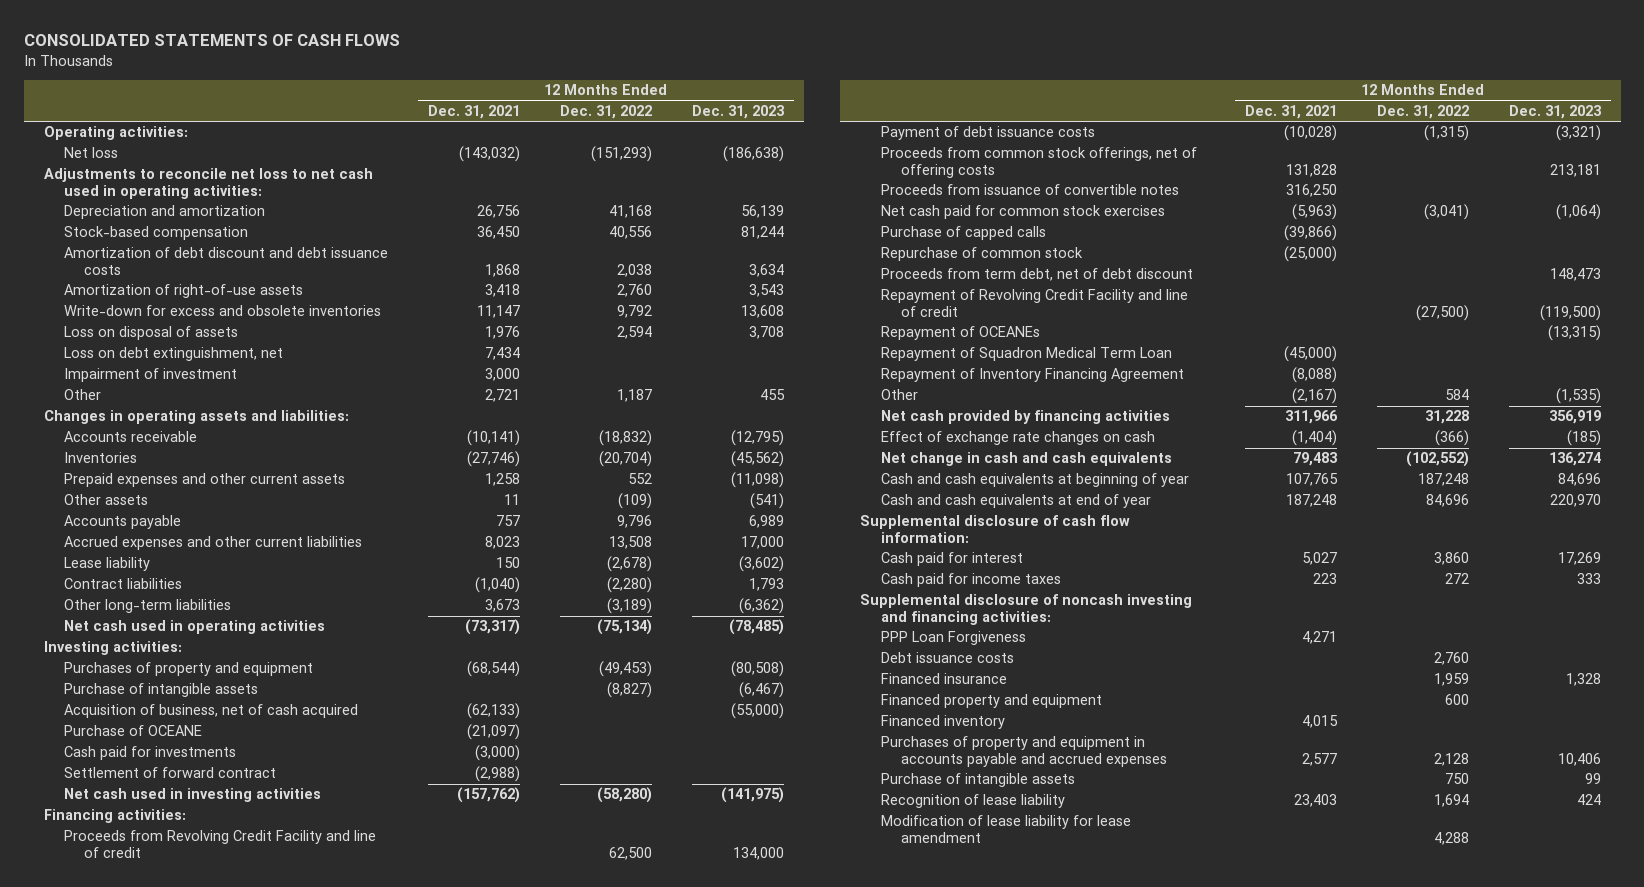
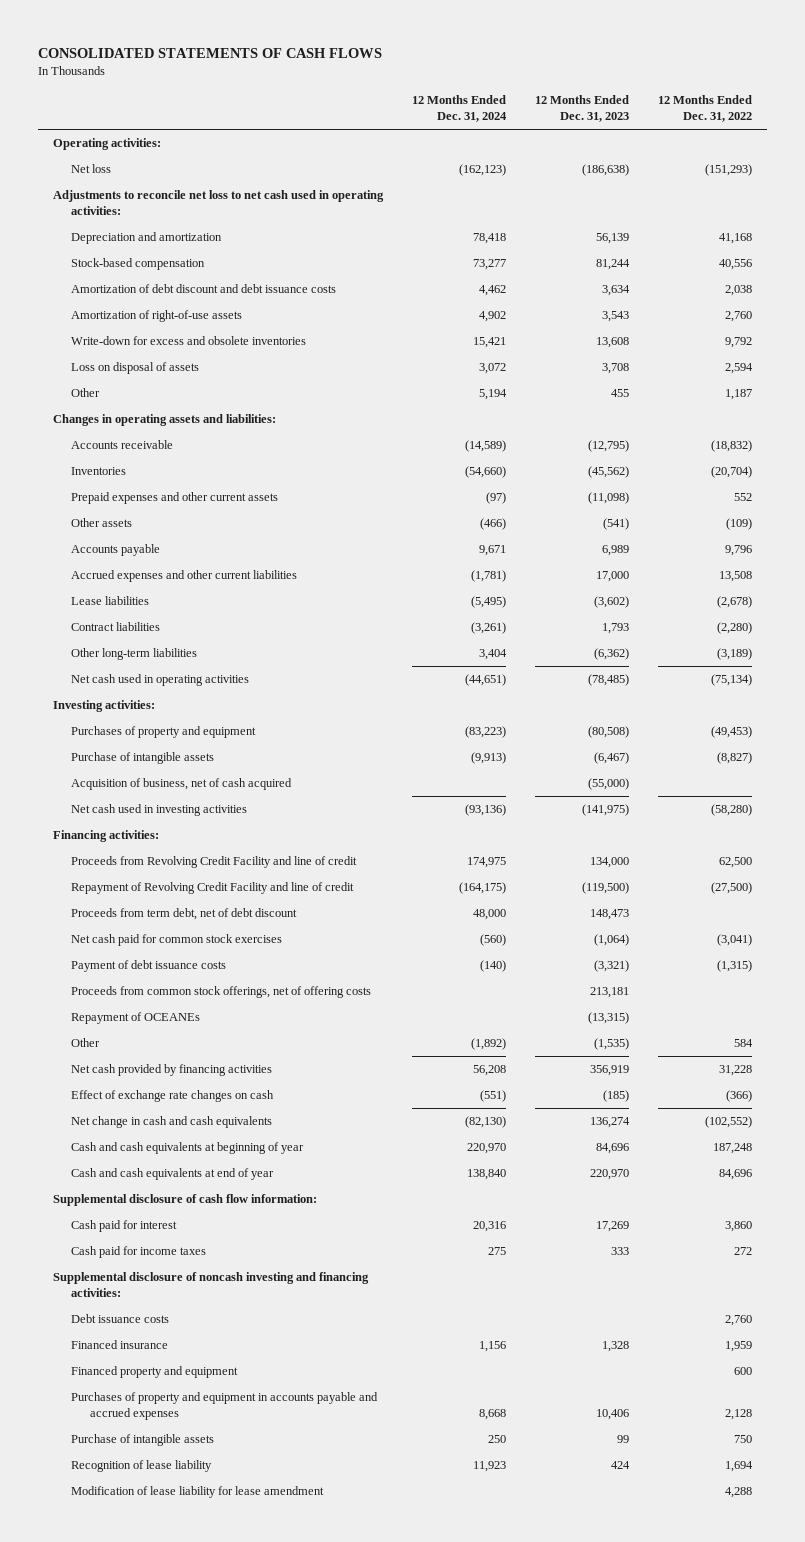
[428,105,521,120] Dec. 31, 2021 -> none
none -> [411,95,507,123] 12 Months Ended Dec. 31, 2024
[64,347,284,362] Loss on debt extinguishment, net -> none
[64,368,238,383] Impairment of investment -> none
[64,557,151,572] Lease liability -> [71,596,150,606] Lease liabilities
[64,725,203,737] Purchase of OCEANE -> none
[64,746,237,761] Cash paid for investments -> none
[64,767,277,779] Settlement of forward contract -> none
[880,289,1188,318] Repayment of Revolving Credit Facility and line of credit -> [71,882,355,895] Repayment of Revolving Credit Facility and line of credit
[880,268,1193,282] Proceeds from term debt, net of debt discount -> [71,908,298,921] Proceeds from term debt, net of debt discount
[880,205,1165,220] Net cash paid for common stock exercises -> [71,934,283,947] Net cash paid for common stock exercises
[880,184,1179,196] Proceeds from issuance of convertible notes -> none
[880,226,1046,241] Purchase of capped calls -> none
[880,247,1083,262] Repurchase of common stock -> none
[880,347,1172,362] Repayment of Squadron Medical Term Loan -> none
[880,368,1184,383] Repayment of Inventory Financing Agreement -> none
[880,631,1026,646] PPP Loan Forgiveness -> none
[880,715,1005,730] Financed inventory -> none

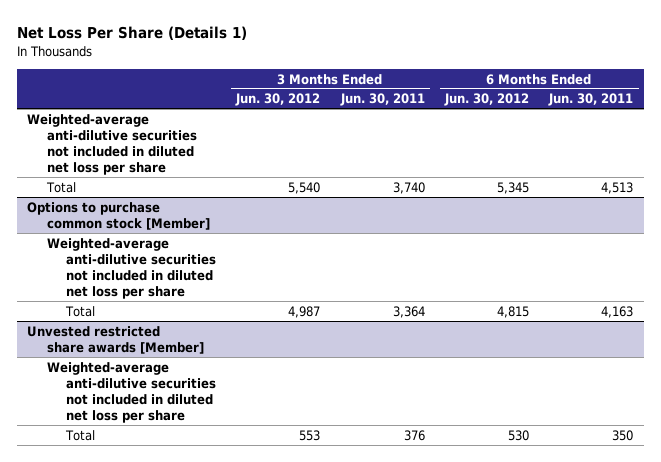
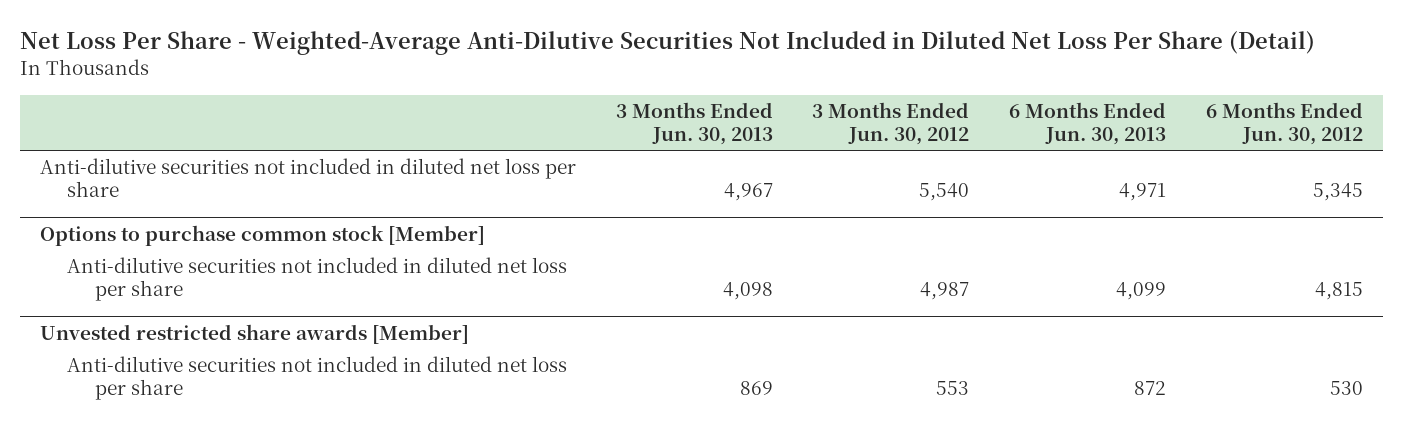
[17,25,248,40] Net Loss Per Share (Details 1) -> [19,31,1315,56] Net Loss Per Share - Weighted-Average Anti-Dilutive Securities Not Included in Diluted Net Loss Per Share (Detail)
[339,93,425,107] Jun. 30, 2011 -> none
[548,93,634,107] Jun. 30, 2011 -> none
none -> [615,101,773,146] 3 Months Ended Jun. 30, 2013
none -> [1009,101,1167,146] 6 Months Ended Jun. 30, 2013
[27,113,197,176] Weighted-average anti-dilutive securities not included in diluted net loss per share -> none
[45,181,76,193] Total -> [39,157,576,198] Anti-dilutive securities not included in diluted net loss per share
[46,237,216,300] Weighted-average anti-dilutive securities not included in diluted net loss per share -> none
[64,305,95,317] Total -> [67,256,568,302] Anti-dilutive securities not included in diluted net loss per share
[46,361,216,424] Weighted-average anti-dilutive securities not included in diluted net loss per share -> none
[64,429,95,441] Total -> [67,355,568,401] Anti-dilutive securities not included in diluted net loss per share

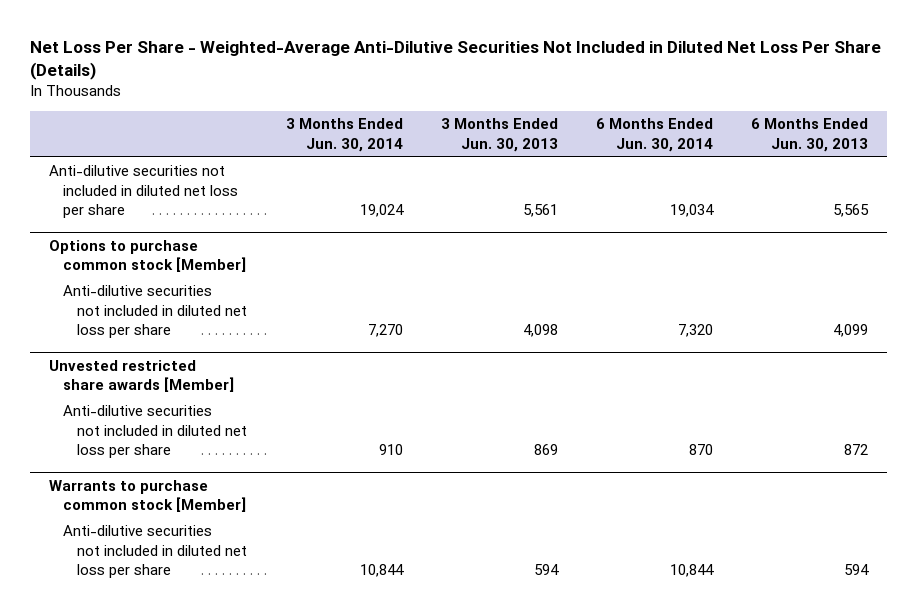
[19,31,1315,56] Net Loss Per Share - Weighted-Average Anti-Dilutive Securities Not Included in Diluted Net Loss Per Share (Detail) -> [30,41,882,81] Net Loss Per Share - Weighted-Average Anti-Dilutive Securities Not Included in Diluted Net Loss Per Share (Details)
[812,101,970,146] 3 Months Ended Jun. 30, 2012 -> none
[1206,101,1364,146] 6 Months Ended Jun. 30, 2012 -> none
none -> [285,118,403,152] 3 Months Ended Jun. 30, 2014
none -> [595,118,713,152] 6 Months Ended Jun. 30, 2014
[723,183,773,202] 4,967 -> [522,203,558,217] 5,561
[1119,183,1167,202] 4,971 -> [832,203,869,217] 5,565
none -> [49,480,247,513] Warrants to purchase common stock [Member]
none -> [63,525,248,578] Anti-dilutive securities not included in diluted net loss per share

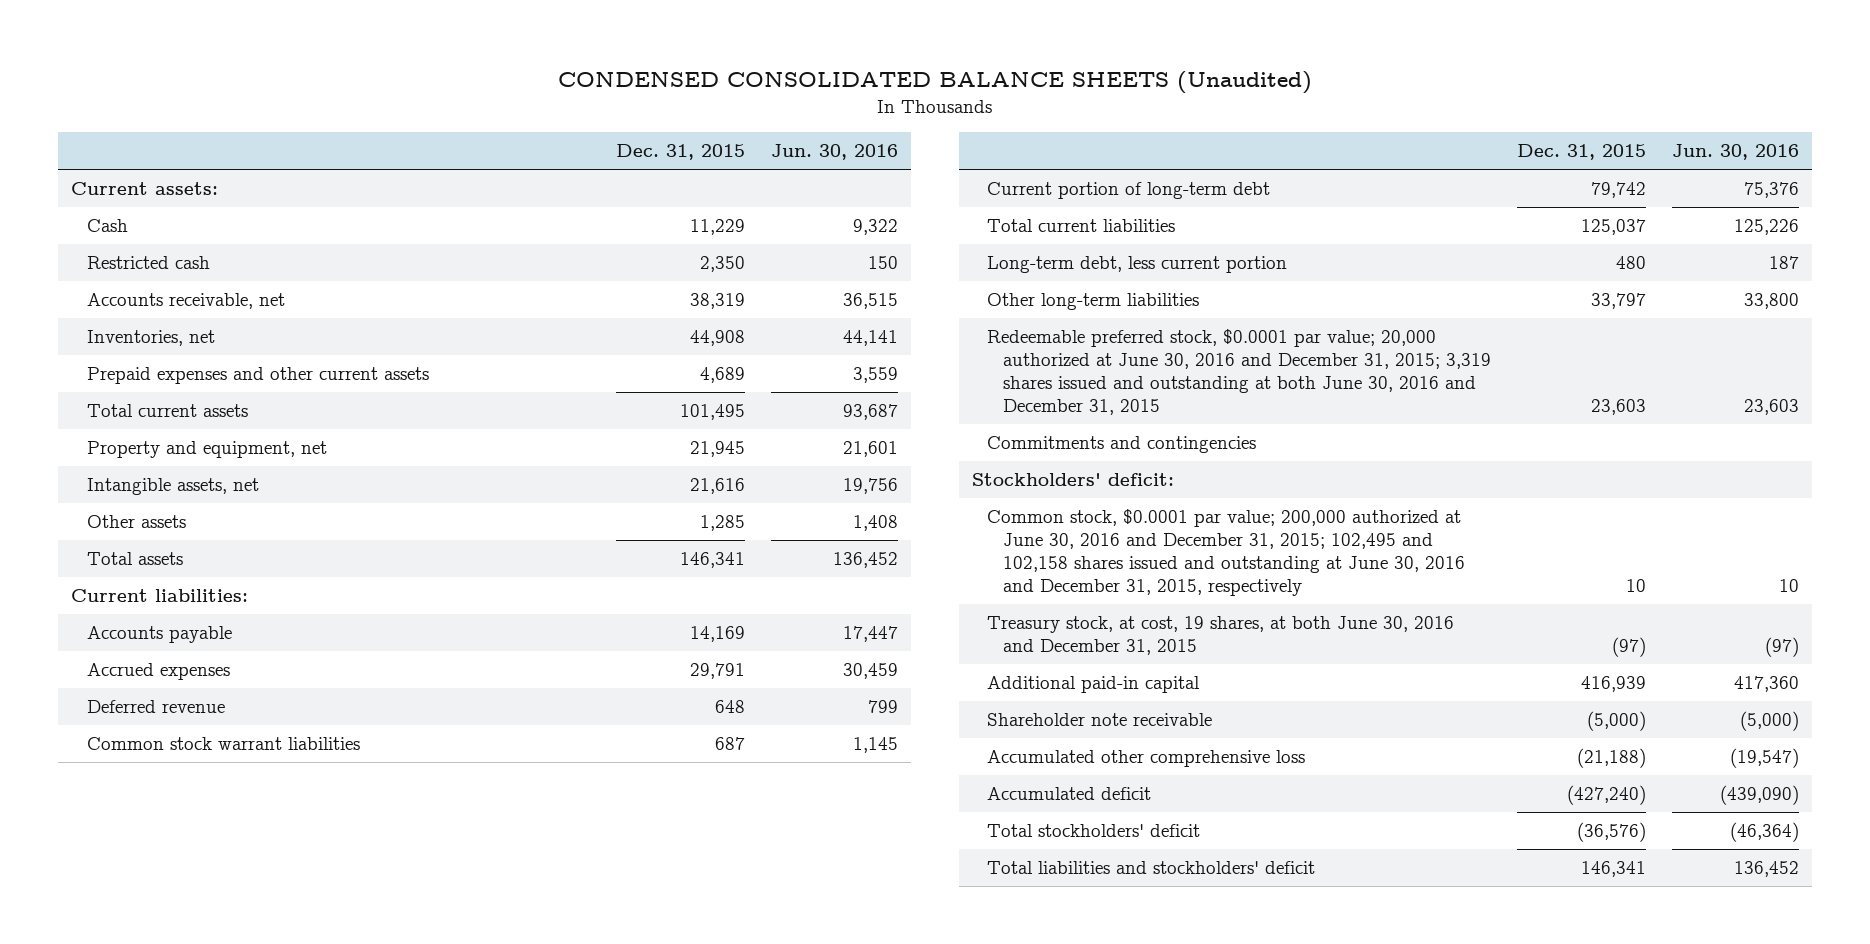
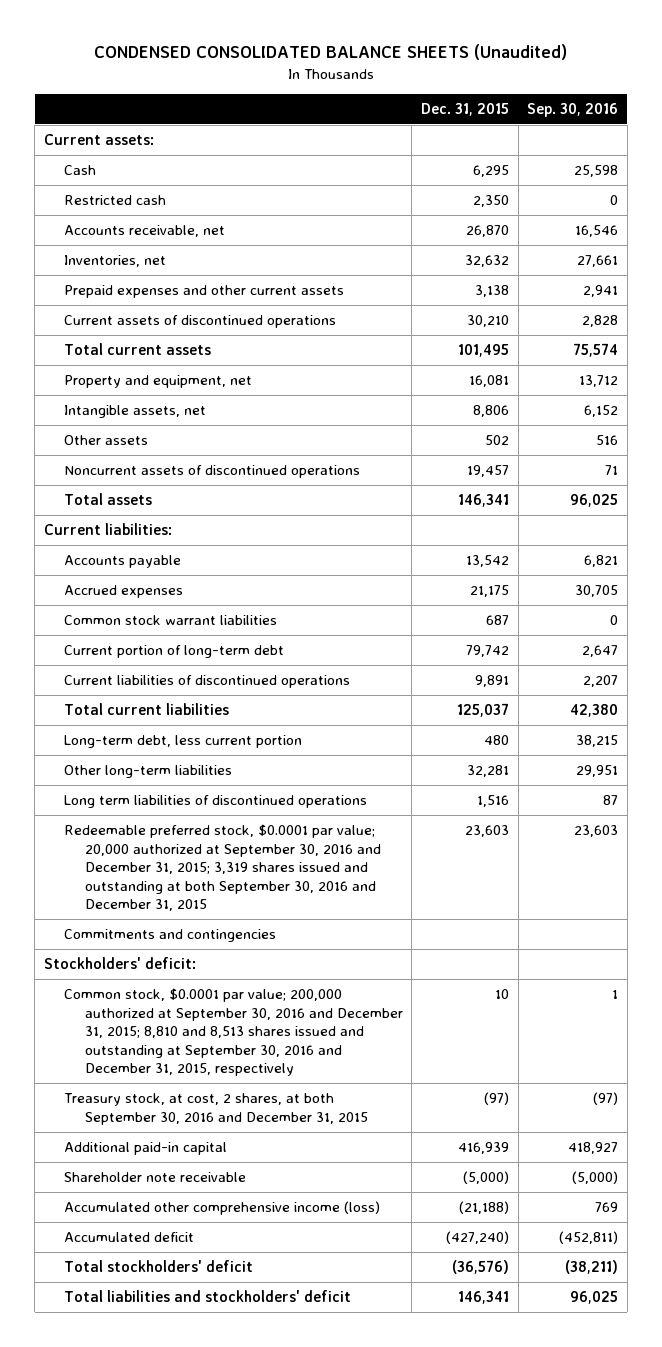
[771,144,899,161] Jun. 30, 2016 -> none
none -> [527,103,619,118] Sep. 30, 2016
[690,219,746,236] 11,229 -> [472,165,509,178] 6,295
[690,293,746,310] 38,319 -> [465,225,509,238] 26,870
[690,330,746,347] 44,908 -> [464,255,509,268] 32,632
[700,367,746,384] 4,689 -> [474,285,509,298] 3,138
none -> [64,315,337,329] Current assets of discontinued operations
[690,441,746,458] 21,945 -> [468,375,509,388] 16,081
[690,478,746,495] 21,616 -> [472,405,509,418] 8,806
[700,515,746,532] 1,285 -> [484,435,509,446] 502
none -> [64,465,361,479] Noncurrent assets of discontinued operations
[86,700,225,714] Deferred revenue -> none
[690,626,746,643] 14,169 -> [465,555,509,568] 13,542
[690,663,746,680] 29,791 -> [469,585,509,598] 21,175
none -> [64,675,351,689] Current liabilities of discontinued operations
[1591,293,1647,310] 33,797 -> [466,765,509,778] 32,281
none -> [64,795,368,809] Long term liabilities of discontinued operations
[987,329,1491,415] Redeemable preferred stock, $0.0001 par value; 20,000 authorized at June 30, 2016 and December 31, 2015; 3,319 shares issued and outstanding at both June 30, 2016 and December 31, 2015 -> [64,824,381,912] Redeemable preferred stock, $0.0001 par value; 20,000 authorized at September 30, 2016 and December 31, 2015; 3,319 shares issued and outstanding at both September 30, 2016 and December 31, 2015
[987,509,1465,596] Common stock, $0.0001 par value; 200,000 authorized at June 30, 2016 and December 31, 2015; 102,495 and 102,158 shares issued and outstanding at June 30, 2016 and December 31, 2015, respectively -> [64,988,403,1077] Common stock, $0.0001 par value; 200,000 authorized at September 30, 2016 and December 31, 2015; 8,810 and 8,513 shares issued and outstanding at September 30, 2016 and December 31, 2015, respectively
[987,616,1455,655] Treasury stock, at cost, 19 shares, at both June 30, 2016 and December 31, 2015 -> [64,1093,368,1125] Treasury stock, at cost, 2 shares, at both September 30, 2016 and December 31, 2015
[987,750,1306,768] Accumulated other comprehensive loss -> [64,1201,381,1216] Accumulated other comprehensive income (loss)

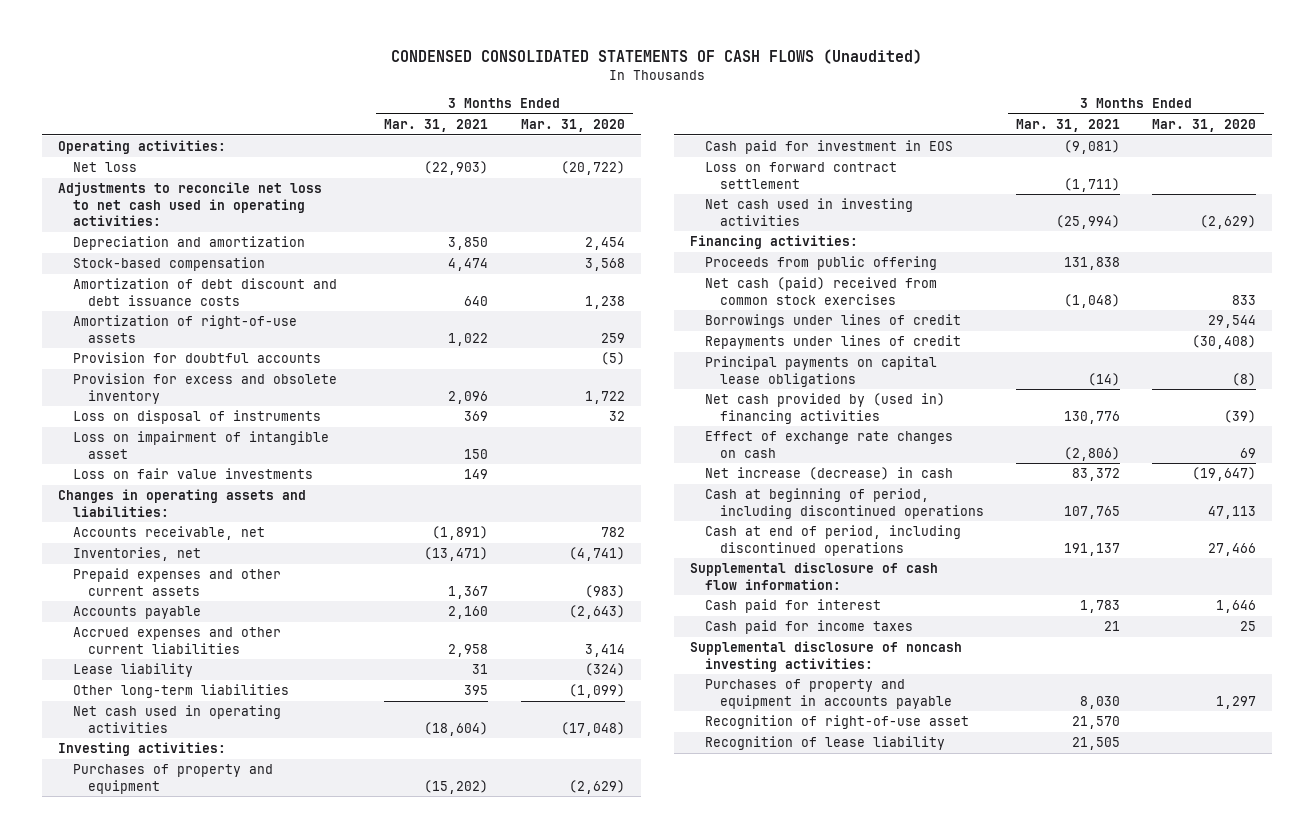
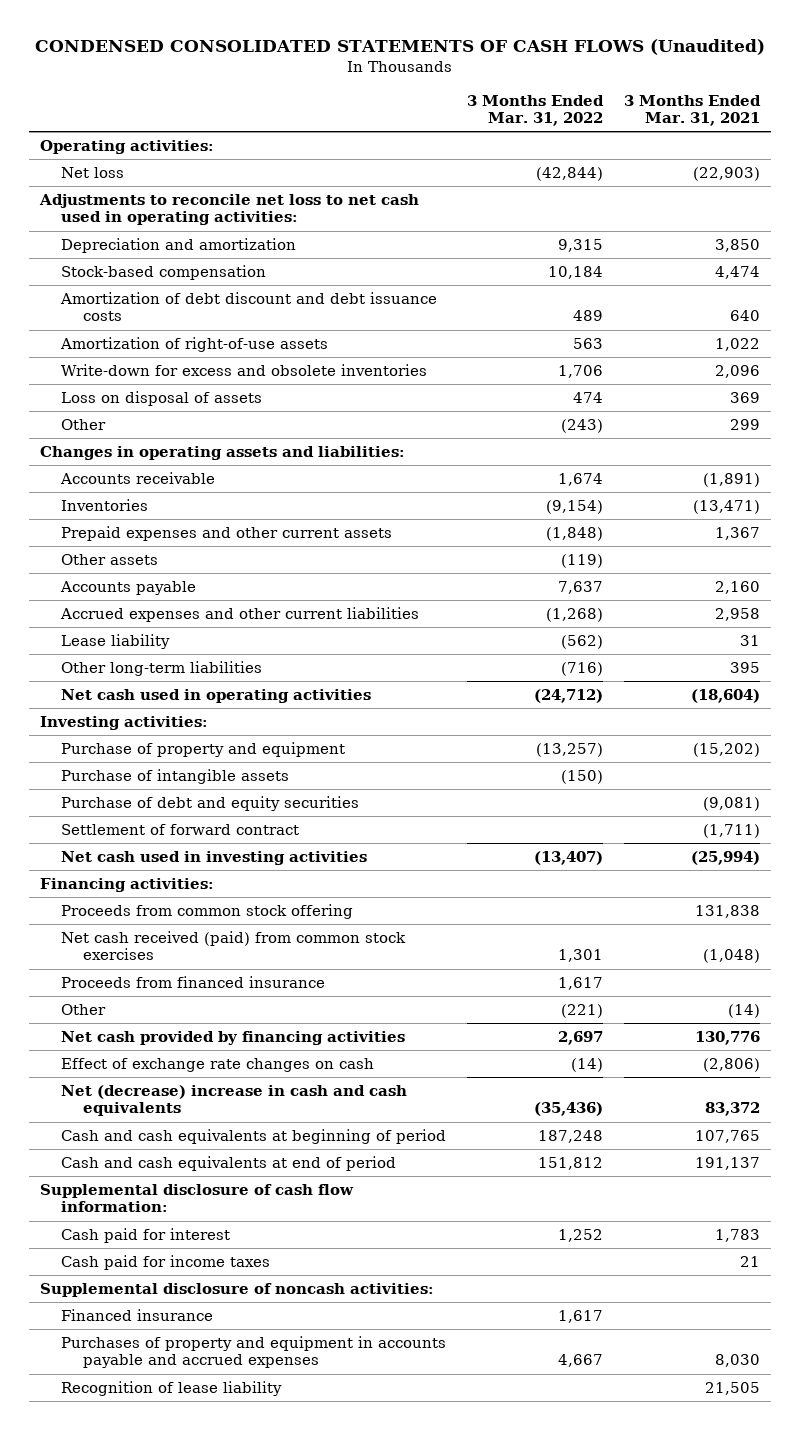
[520,119,625,133] Mar. 31, 2020 -> none
none -> [467,94,605,127] 3 Months Ended Mar. 31, 2022
[73,352,322,364] Provision for doubtful accounts -> none
[73,431,330,459] Loss on impairment of intangible asset -> none
[73,468,314,480] Loss on fair value investments -> none
[73,373,338,404] Provision for excess and obsolete inventory -> [61,364,428,377] Write-down for excess and obsolete inventories
[73,410,322,425] Loss on disposal of instruments -> [61,391,263,407] Loss on disposal of assets
none -> [61,419,107,431] Other
[73,526,266,541] Accounts receivable, net -> [60,472,216,485] Accounts receivable
[73,547,202,562] Inventories, net -> [61,499,149,512] Inventories
none -> [61,554,159,566] Other assets
[73,764,274,794] Purchases of property and equipment -> [61,742,346,758] Purchase of property and equipment
none -> [61,769,290,785] Purchase of intangible assets
[704,140,953,155] Cash paid for investment in EOS -> [61,796,360,812] Purchase of debt and equity securities
[704,162,897,189] Loss on forward contract settlement -> [61,824,300,836] Settlement of forward contract
[704,314,961,329] Borrowings under lines of credit -> none
[704,335,961,350] Repayments under lines of credit -> none
[704,356,937,387] Principal payments on capital lease obligations -> none
[704,256,937,271] Proceeds from public offering -> [61,904,354,920] Proceeds from common stock offering
[704,277,937,305] Net cash (paid) received from common stock exercises -> [61,931,407,961] Net cash received (paid) from common stock exercises
none -> [61,976,326,989] Proceeds from financed insurance
none -> [61,1004,107,1016] Other
[704,393,945,424] Net cash provided by (used in) financing activities -> [61,1031,406,1046] Net cash provided by financing activities
[704,467,953,481] Net increase (decrease) in cash -> [61,1085,408,1117] Net (decrease) increase in cash and cash equivalents
[704,488,984,519] Cash at beginning of period, including discontinued operations -> [61,1129,447,1145] Cash and cash equivalents at beginning of period
[704,525,961,556] Cash at end of period, including discontinued operations -> [61,1156,397,1172] Cash and cash equivalents at end of period
[704,715,969,730] Recognition of right-of-use asset -> none
[689,641,962,672] Supplemental disclosure of noncash investing activities: -> [39,1283,434,1298] Supplemental disclosure of noncash activities:
none -> [61,1309,214,1322] Financed insurance
[704,679,952,709] Purchases of property and equipment in accounts payable -> [61,1336,447,1369] Purchases of property and equipment in accounts payable and accrued expenses

